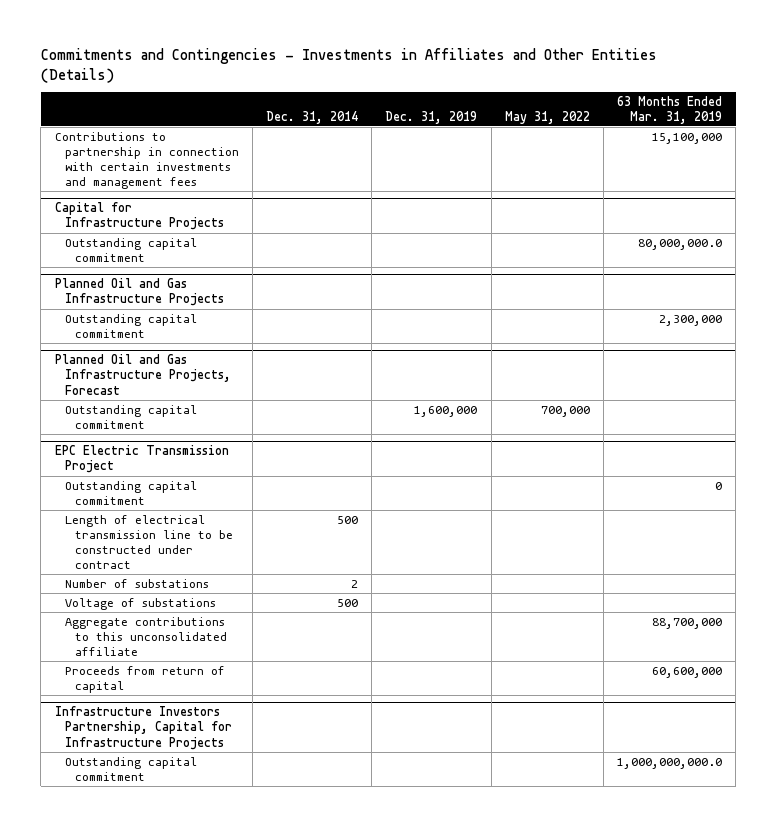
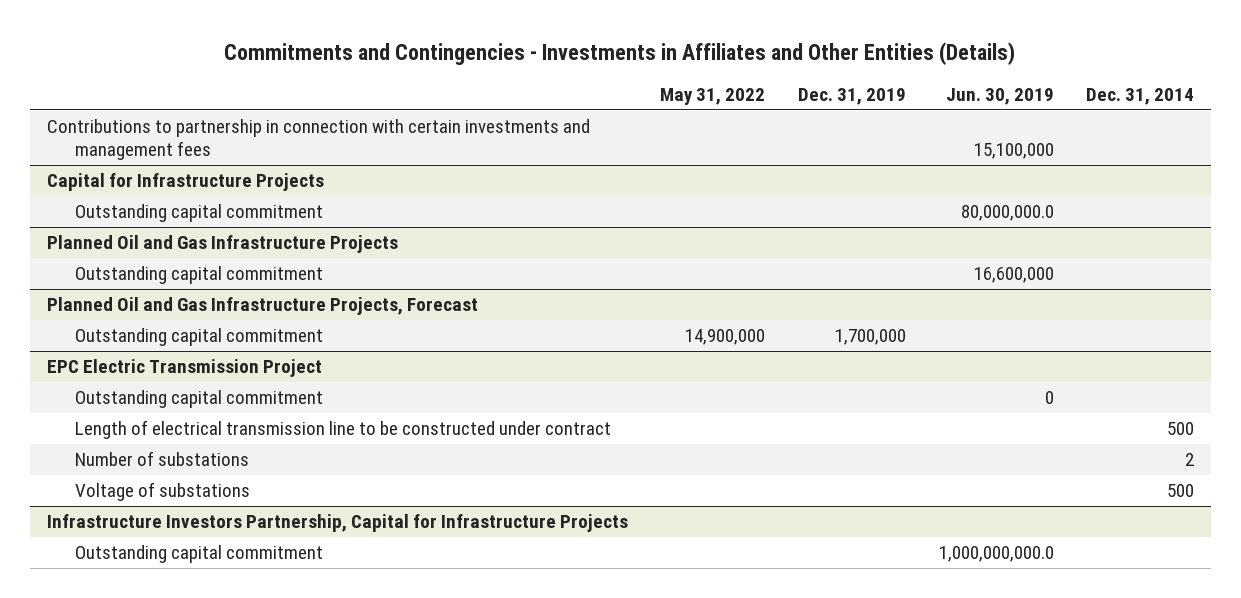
[617,95,723,124] 63 Months Ended Mar. 31, 2019 -> none
none -> [945,87,1054,105] Jun. 30, 2019
[414,405,478,417] 1,600,000 -> [834,329,906,346] 1,700,000
[540,405,590,417] 700,000 -> [685,329,766,346] 14,900,000
[64,616,227,657] Aggregate contributions to this unconsolidated affiliate -> none
[64,665,225,693] Proceeds from return of capital -> none

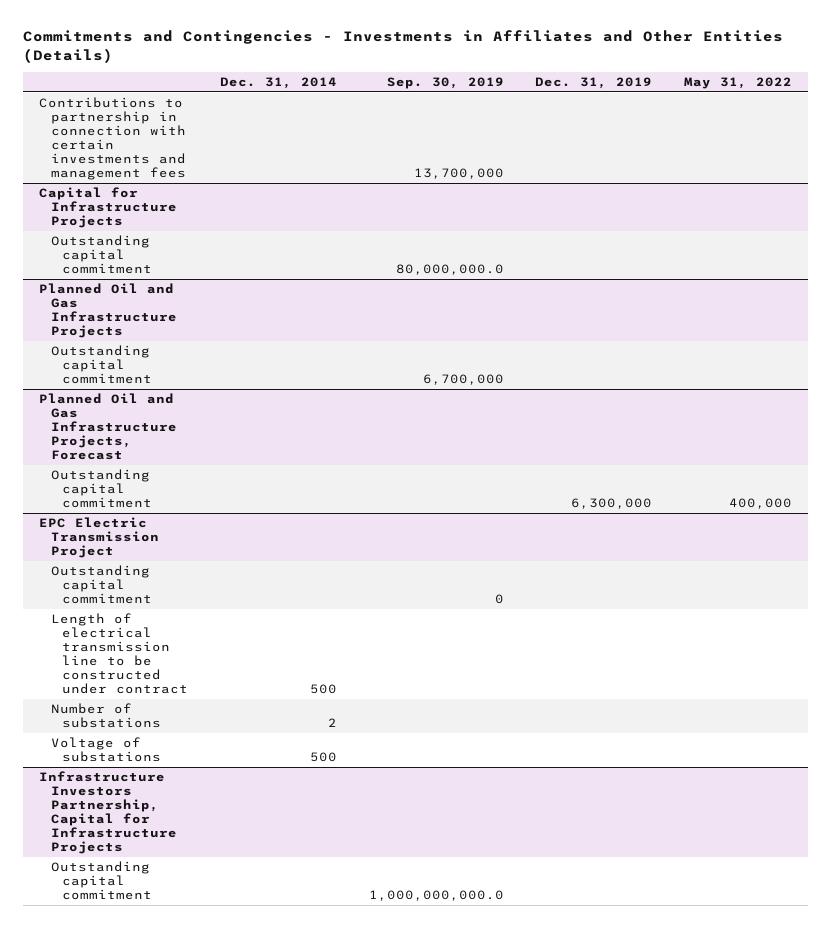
[945,87,1054,105] Jun. 30, 2019 -> none
none -> [386,76,504,89] Sep. 30, 2019
[685,329,766,346] 14,900,000 -> [729,497,793,509] 400,000
[834,329,906,346] 1,700,000 -> [571,497,653,509] 6,300,000

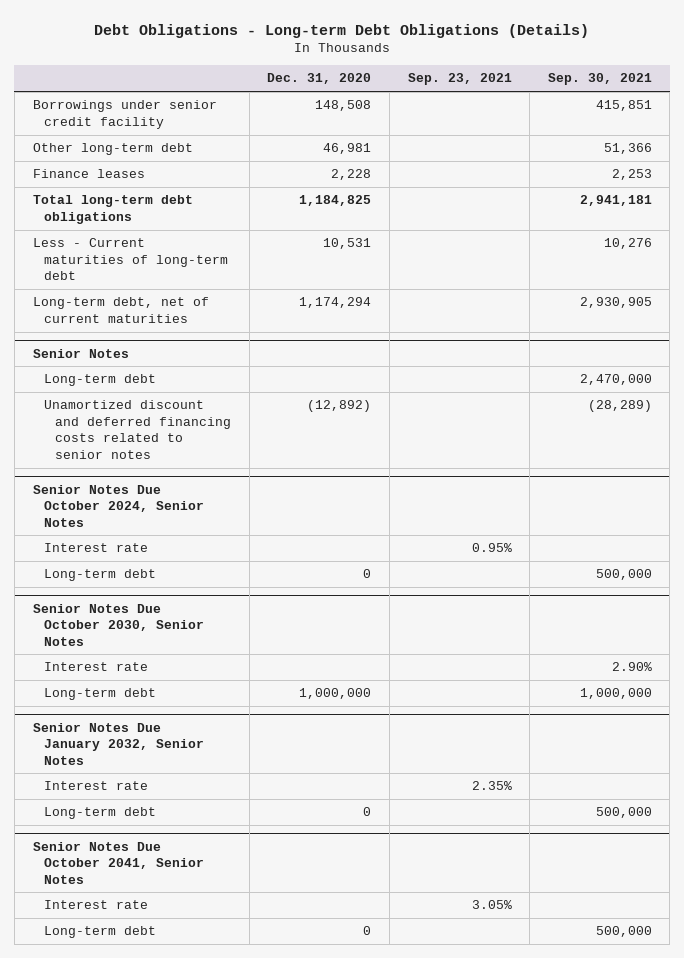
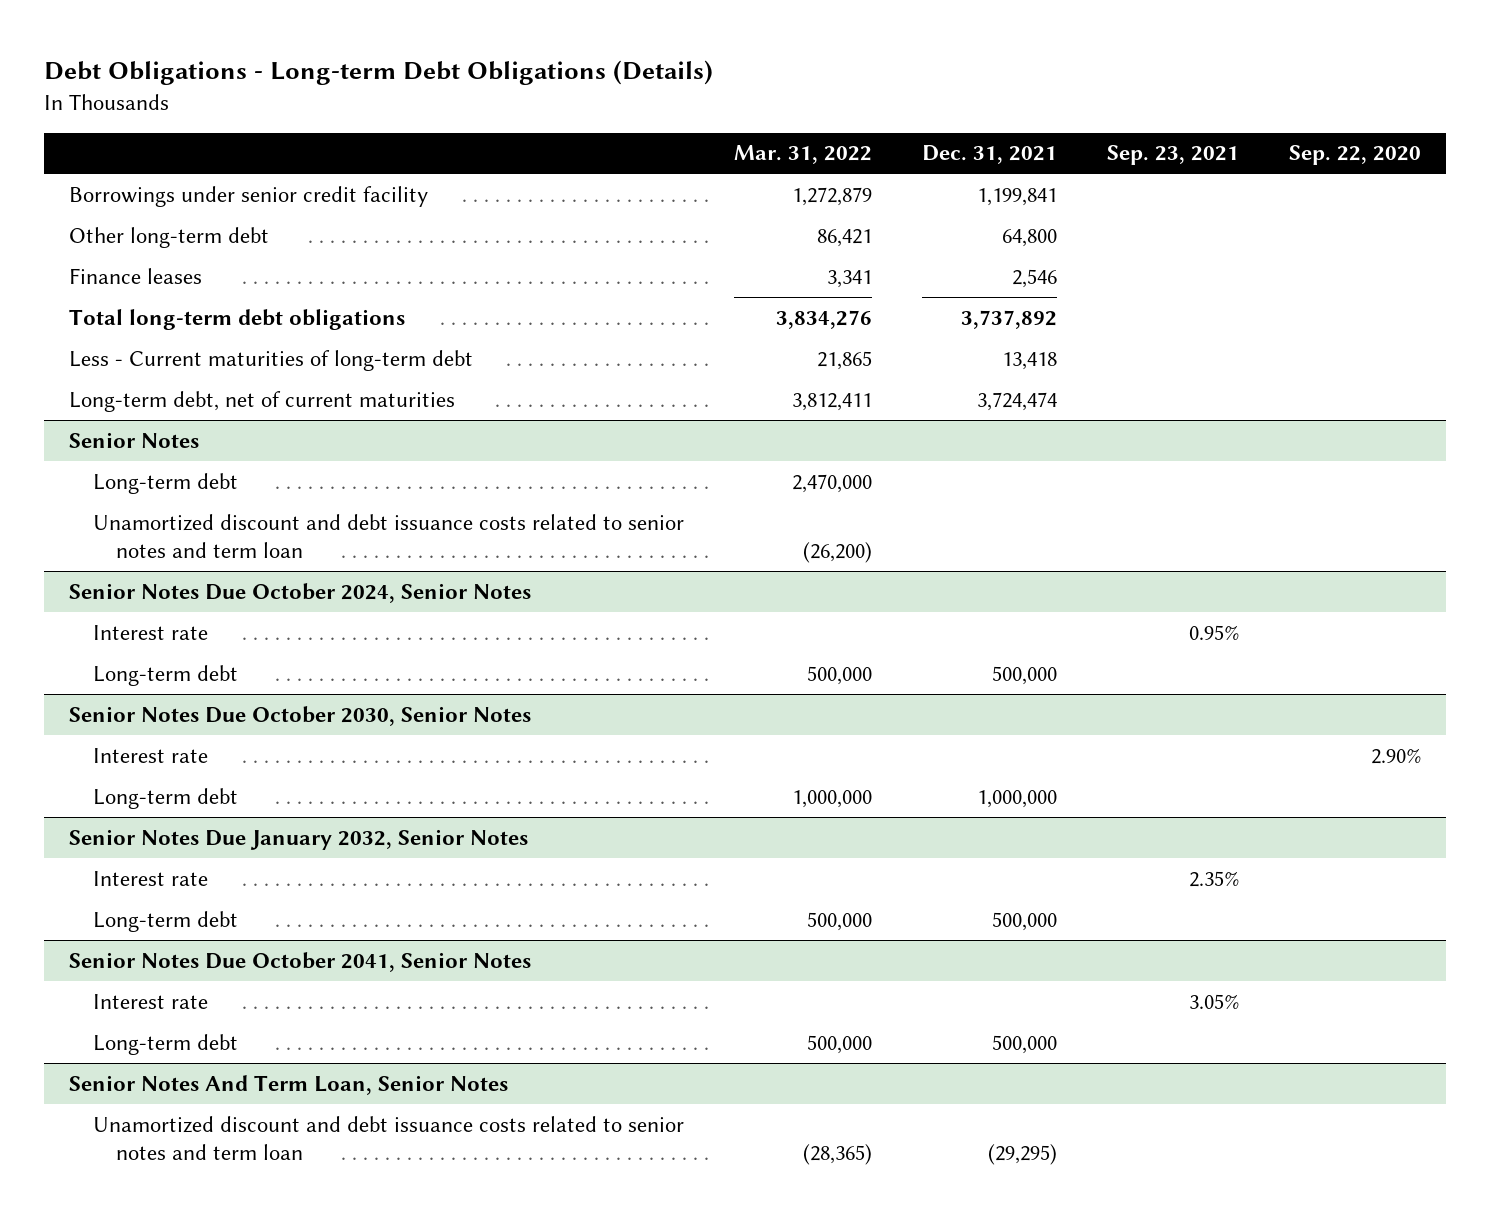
[267,73,372,85] Dec. 31, 2020 -> none
[547,73,652,86] Sep. 30, 2021 -> none
none -> [733,145,872,165] Mar. 31, 2022
none -> [921,145,1057,165] Dec. 31, 2021
none -> [1288,145,1421,166] Sep. 22, 2020
[43,400,232,459] Unamortized discount and deferred financing costs related to senior notes -> [92,513,684,558] Unamortized discount and debt issuance costs related to senior notes and term loan
none -> [69,1074,509,1095] Senior Notes And Term Loan, Senior Notes
none -> [92,1115,684,1160] Unamortized discount and debt issuance costs related to senior notes and term loan

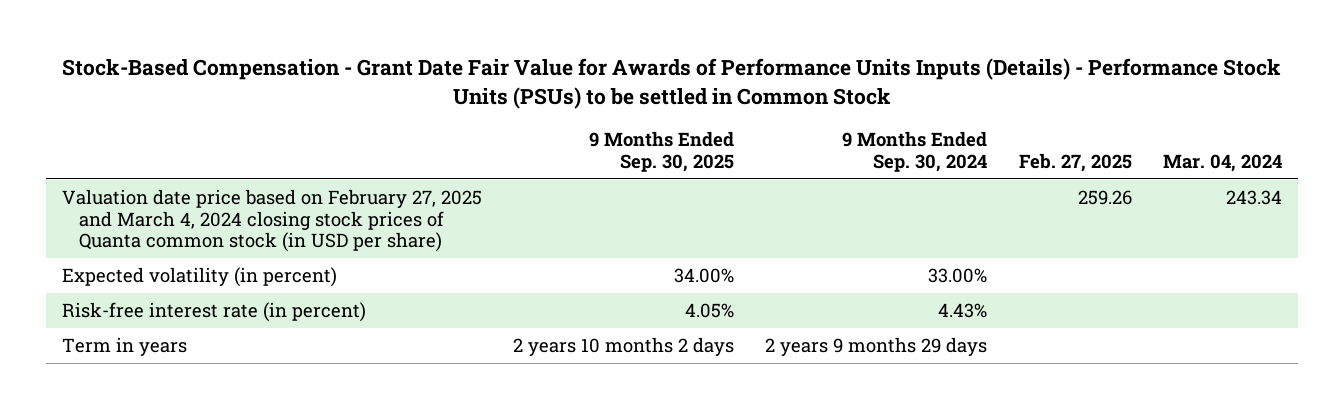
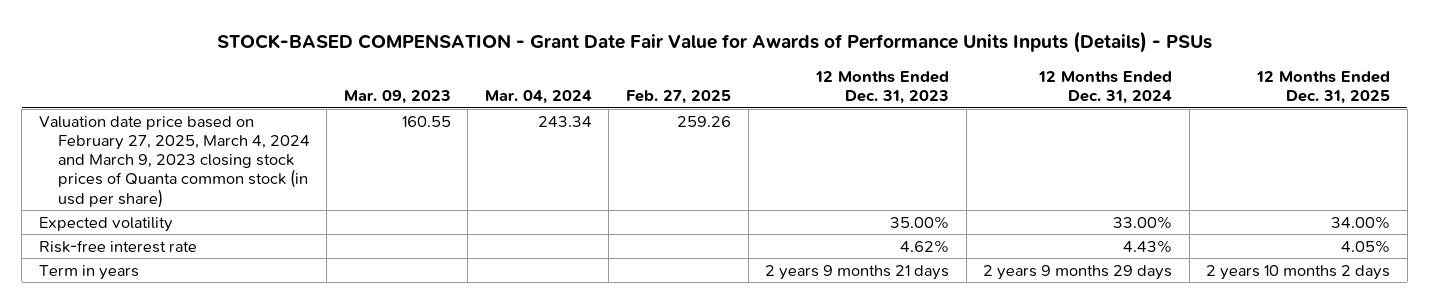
[61,57,1281,109] Stock-Based Compensation - Grant Date Fair Value for Awards of Performance Units Inputs (Details) - Performance Stock Units (PSUs) to be settled in Common Stock -> [216,30,1212,53] STOCK-BASED COMPENSATION - Grant Date Fair Value for Awards of Performance Units Inputs (Details) - PSUs
[589,131,735,172] 9 Months Ended Sep. 30, 2025 -> none
[842,131,988,172] 9 Months Ended Sep. 30, 2024 -> none
none -> [343,90,451,105] Mar. 09, 2023
none -> [815,71,950,105] 12 Months Ended Dec. 31, 2023
none -> [1038,71,1173,105] 12 Months Ended Dec. 31, 2024
none -> [1256,71,1391,105] 12 Months Ended Dec. 31, 2025
[61,189,482,253] Valuation date price based on February 27, 2025 and March 4, 2024 closing stock prices of Quanta common stock (in USD per share) -> [39,115,310,208] Valuation date price based on February 27, 2025, March 4, 2024 and March 9, 2023 closing stock prices of Quanta common stock (in usd per share)
[61,267,337,288] Expected volatility (in percent) -> [39,216,174,232] Expected volatility
[61,302,366,323] Risk-free interest rate (in percent) -> [39,239,198,253] Risk-free interest rate

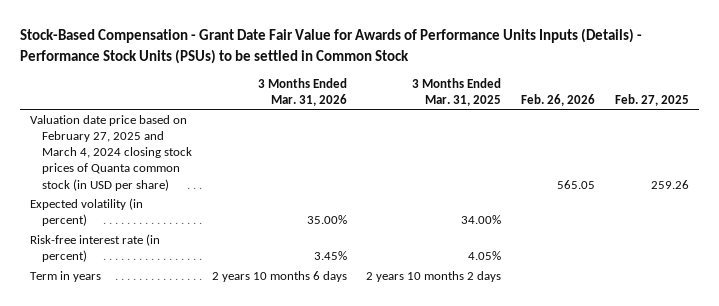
[216,30,1212,53] STOCK-BASED COMPENSATION - Grant Date Fair Value for Awards of Performance Units Inputs (Details) - PSUs -> [20,28,643,64] Stock-Based Compensation - Grant Date Fair Value for Awards of Performance Units Inputs (Details) - Performance Stock Units (PSUs) to be settled in Common Stock
[343,90,451,105] Mar. 09, 2023 -> none
[484,90,592,105] Mar. 04, 2024 -> none
[815,71,950,105] 12 Months Ended Dec. 31, 2023 -> none
[1038,71,1173,105] 12 Months Ended Dec. 31, 2024 -> none
[1256,71,1391,105] 12 Months Ended Dec. 31, 2025 -> none
none -> [257,77,347,106] 3 Months Ended Mar. 31, 2026
none -> [412,77,502,106] 3 Months Ended Mar. 31, 2025
none -> [521,93,596,106] Feb. 26, 2026
[39,115,310,208] Valuation date price based on February 27, 2025, March 4, 2024 and March 9, 2023 closing stock prices of Quanta common stock (in usd per share) -> [30,115,193,191] Valuation date price based on February 27, 2025 and March 4, 2024 closing stock prices of Quanta common stock (in USD per share)
[39,216,174,232] Expected volatility -> [30,198,144,227] Expected volatility (in percent)
[39,239,198,253] Risk-free interest rate -> [30,234,161,263] Risk-free interest rate (in percent)

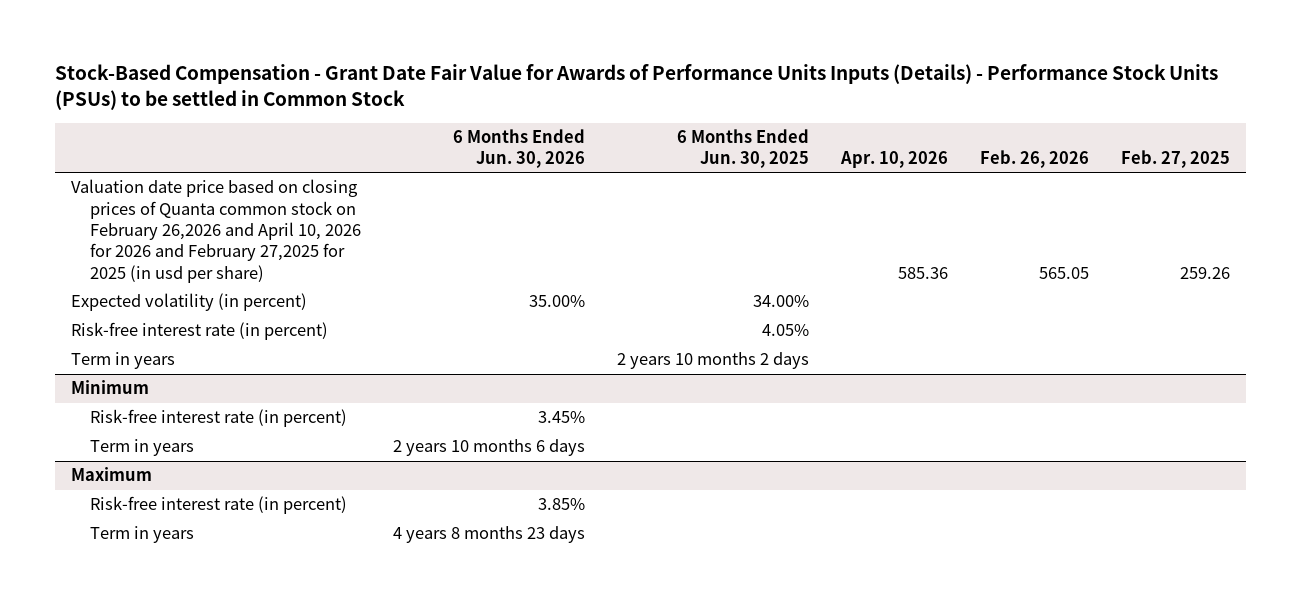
[257,77,347,106] 3 Months Ended Mar. 31, 2026 -> none
[412,77,502,106] 3 Months Ended Mar. 31, 2025 -> none
none -> [452,128,585,169] 6 Months Ended Jun. 30, 2026
none -> [676,128,809,169] 6 Months Ended Jun. 30, 2025
none -> [839,151,948,169] Apr. 10, 2026
[30,115,193,191] Valuation date price based on February 27, 2025 and March 4, 2024 closing stock prices of Quanta common stock (in USD per share) -> [70,179,361,283] Valuation date price based on closing prices of Quanta common stock on February 26,2026 and April 10, 2026 for 2026 and February 27,2025 for 2025 (in usd per share)
none -> [70,380,149,395] Minimum
none -> [89,409,347,428] Risk-free interest rate (in percent)
none -> [89,439,194,457] Term in years
none -> [70,467,152,482] Maximum
none -> [89,496,347,515] Risk-free interest rate (in percent)
none -> [89,526,194,544] Term in years

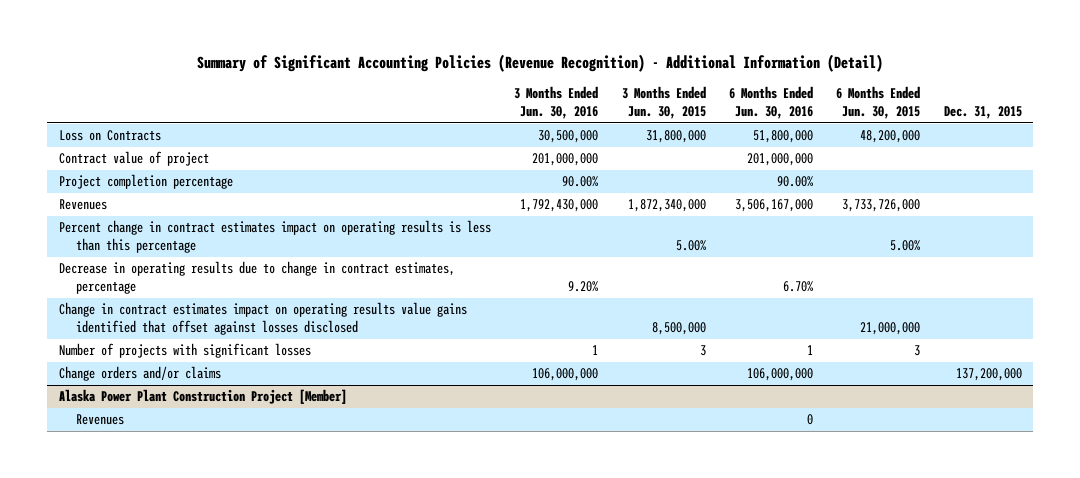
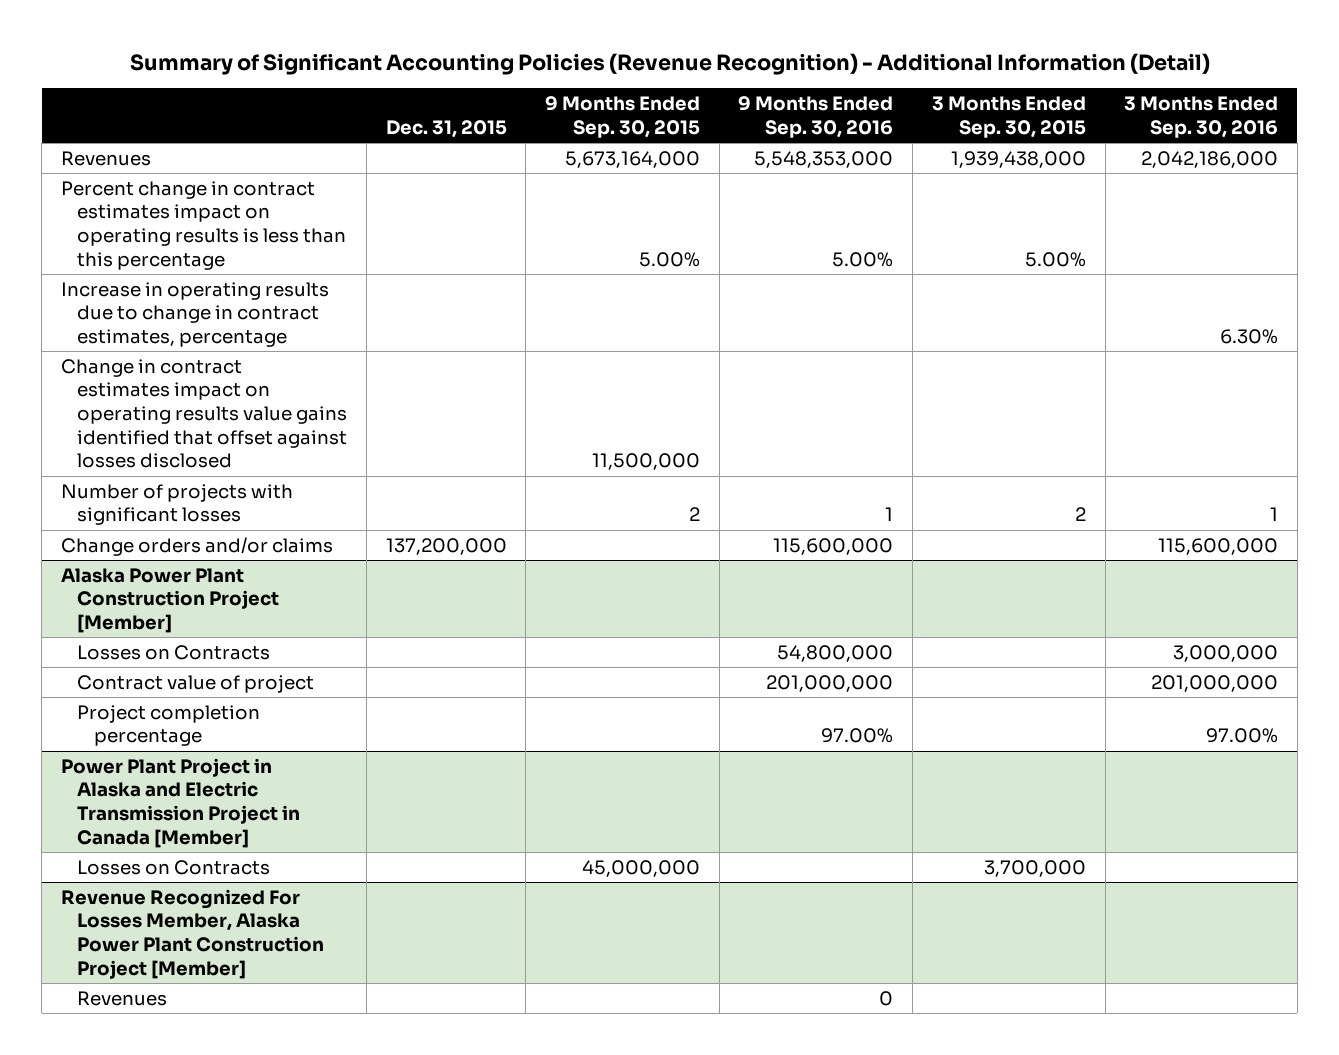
[514,86,599,120] 3 Months Ended Jun. 30, 2016 -> none
[621,86,706,120] 3 Months Ended Jun. 30, 2015 -> none
[728,86,813,120] 6 Months Ended Jun. 30, 2016 -> none
[836,86,921,120] 6 Months Ended Jun. 30, 2015 -> none
none -> [545,96,701,138] 9 Months Ended Sep. 30, 2015
none -> [738,96,894,138] 9 Months Ended Sep. 30, 2016
none -> [931,96,1086,138] 3 Months Ended Sep. 30, 2015
none -> [1124,96,1279,138] 3 Months Ended Sep. 30, 2016
[58,130,161,142] Loss on Contracts -> none
[58,151,209,167] Contract value of project -> none
[58,174,233,190] Project completion percentage -> none
[58,261,455,295] Decrease in operating results due to change in contract estimates, percentage -> [60,281,329,348] Increase in operating results due to change in contract estimates, percentage
[75,414,124,426] Revenues -> none
none -> [77,644,271,660] Losses on Contracts
none -> [77,674,315,693] Contract value of project
none -> [77,704,261,747] Project completion percentage
none -> [60,757,301,848] Power Plant Project in Alaska and Electric Transmission Project in Canada [Member]
none -> [77,859,271,875] Losses on Contracts
none -> [60,888,325,979] Revenue Recognized For Losses Member, Alaska Power Plant Construction Project [Member]
none -> [77,990,168,1006] Revenues

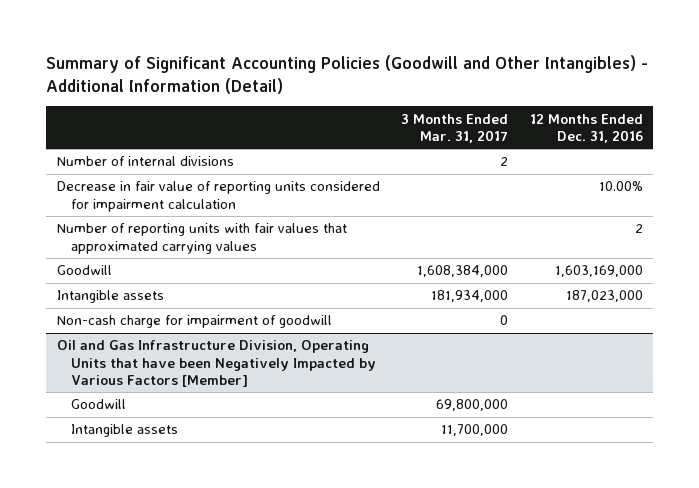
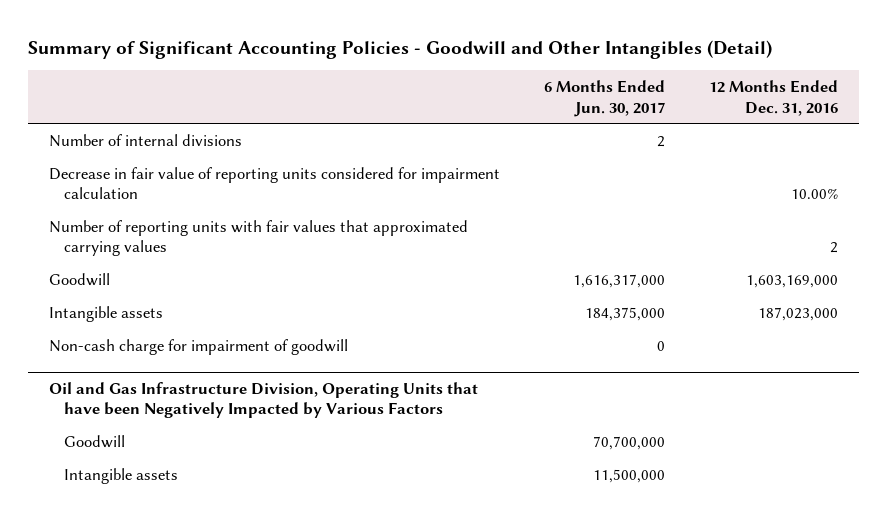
[45,54,648,94] Summary of Significant Accounting Policies (Goodwill and Other Intangibles) - Additional Information (Detail) -> [27,39,772,59] Summary of Significant Accounting Policies - Goodwill and Other Intangibles (Detail)
[401,113,509,143] 3 Months Ended Mar. 31, 2017 -> none
none -> [544,80,666,117] 6 Months Ended Jun. 30, 2017
[56,340,377,387] Oil and Gas Infrastructure Division, Operating Units that have been Negatively Impacted by Various Factors [Member] -> [49,382,479,419] Oil and Gas Infrastructure Division, Operating Units that have been Negatively Impacted by Various Factors

